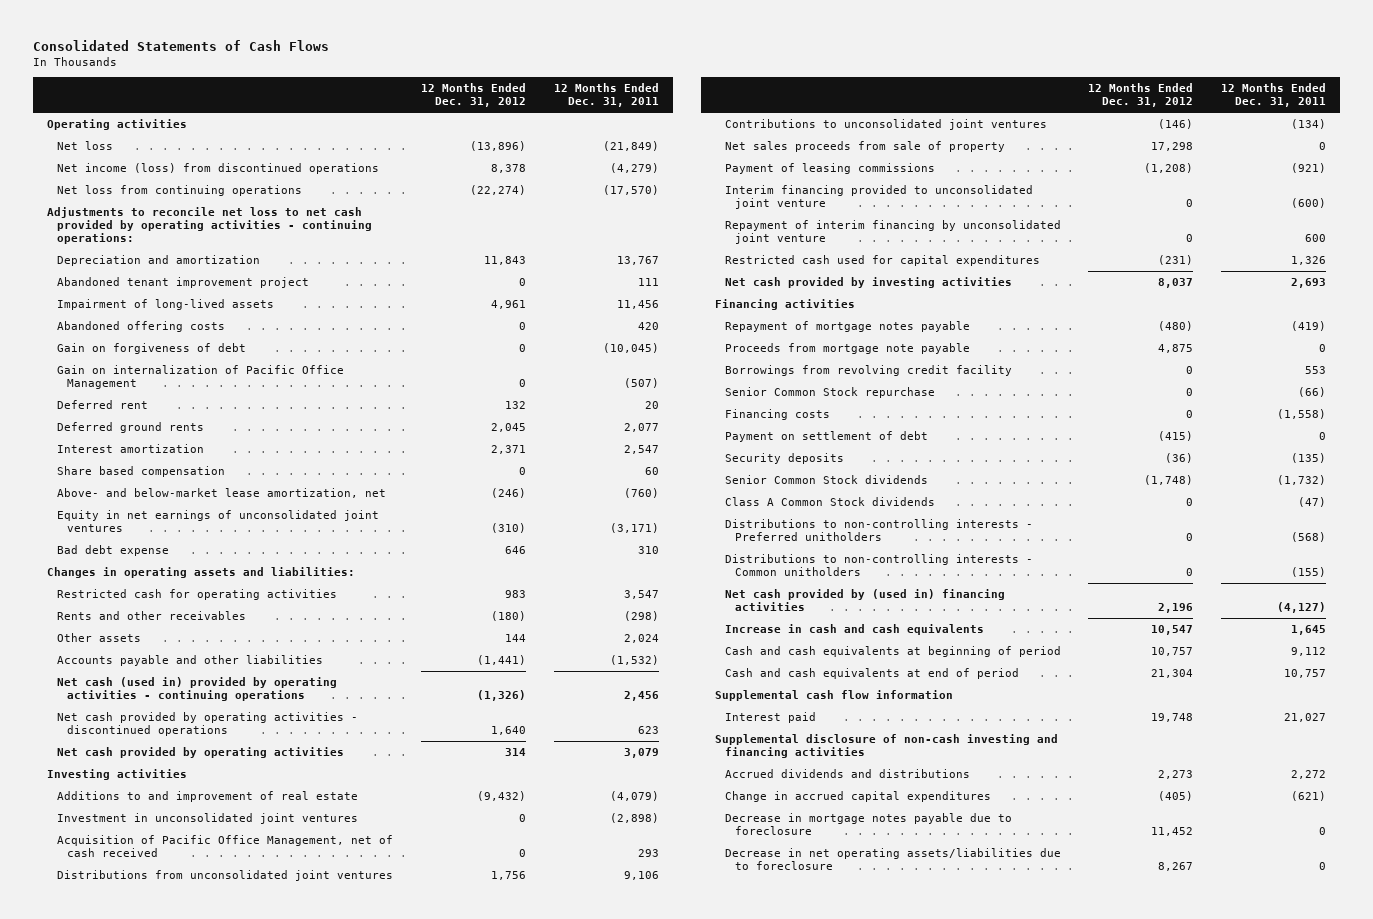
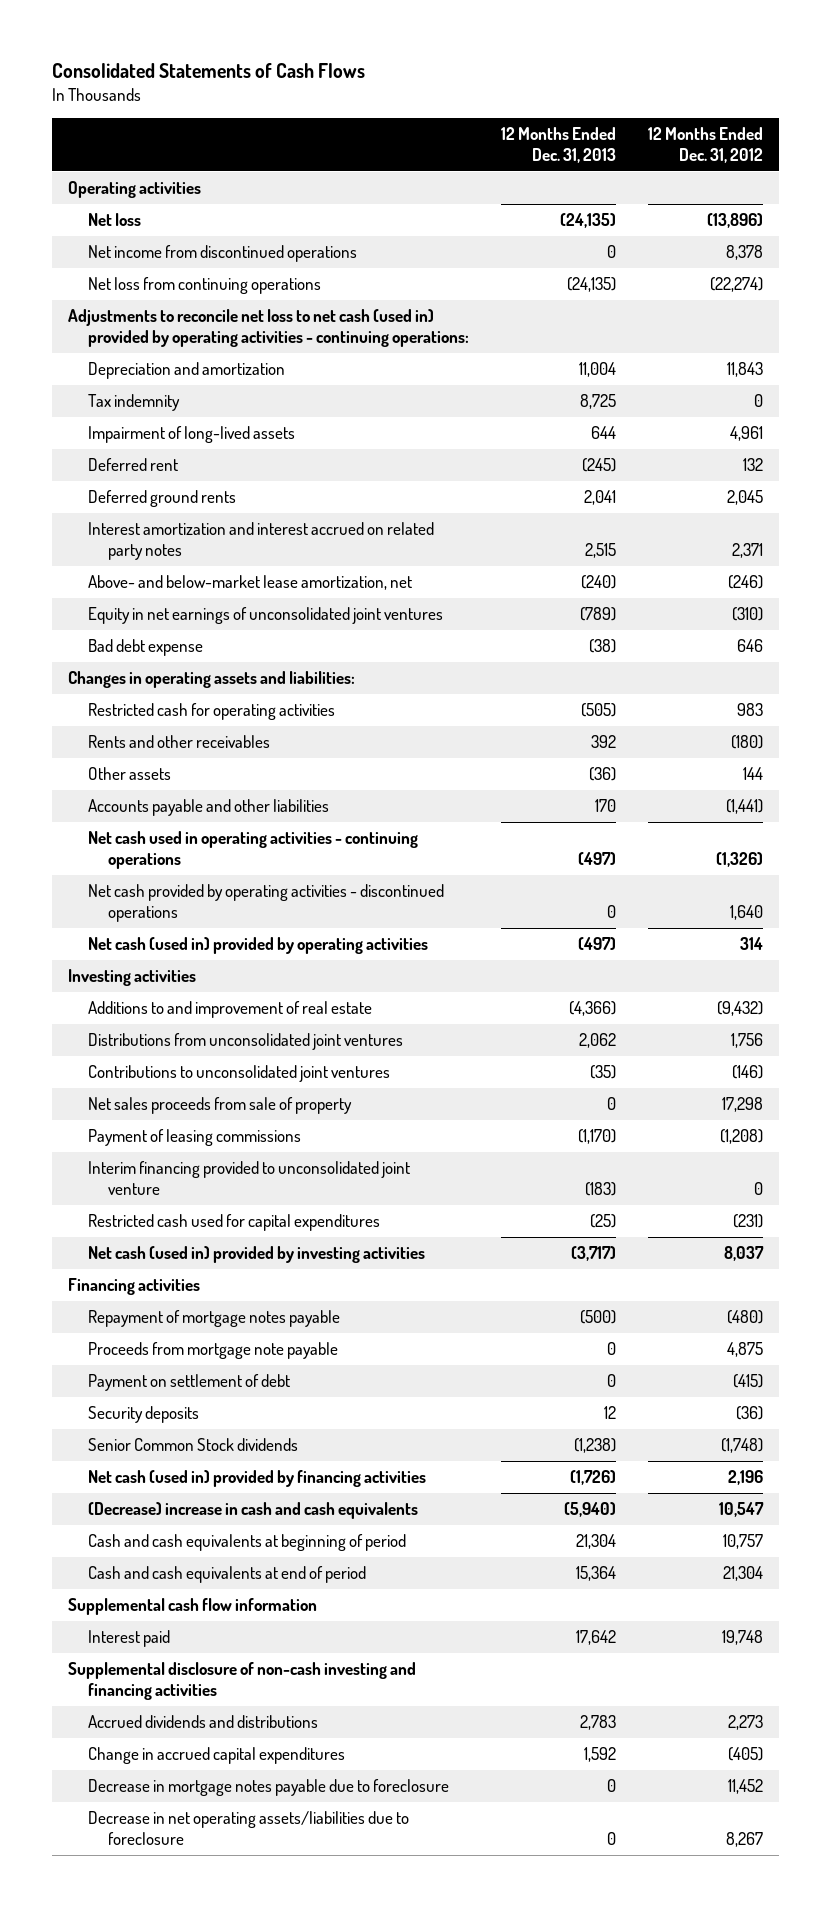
[553,83,659,108] 12 Months Ended Dec. 31, 2011 -> none
none -> [500,127,616,163] 12 Months Ended Dec. 31, 2013
[57,163,380,175] Net income (loss) from discontinued operations -> [87,245,357,263] Net income from discontinued operations
[46,207,373,245] Adjustments to reconcile net loss to net cash provided by operating activities - continuing operations: -> [67,309,469,347] Adjustments to reconcile net loss to net cash (used in) provided by operating activities - continuing operations:
[57,277,310,289] Abandoned tenant improvement project -> none
none -> [87,394,180,412] Tax indemnity
[57,321,226,333] Abandoned offering costs -> none
[57,343,247,355] Gain on forgiveness of debt -> none
[57,365,345,390] Gain on internalization of Pacific Office Management -> none
[57,466,226,478] Share based compensation -> none
[57,444,205,454] Interest amortization -> [87,522,434,560] Interest amortization and interest accrued on related party notes
[57,677,338,702] Net cash (used in) provided by operating activities - continuing operations -> [87,831,418,869] Net cash used in operating activities - continuing operations
[57,747,345,759] Net cash provided by operating activities -> [87,937,428,955] Net cash (used in) provided by operating activities
[57,813,359,825] Investment in unconsolidated joint ventures -> none
[57,835,394,858] Acquisition of Pacific Office Management, net of cash received -> none
[724,220,1061,245] Repayment of interim financing by unconsolidated joint venture -> none
[724,277,1012,289] Net cash provided by investing activities -> [87,1246,425,1264] Net cash (used in) provided by investing activities
[724,365,1012,377] Borrowings from revolving credit facility -> none
[724,387,935,399] Senior Common Stock repurchase -> none
[724,409,830,421] Financing costs -> none
[724,497,935,507] Class A Common Stock dividends -> none
[724,519,1033,542] Distributions to non-controlling interests - Preferred unitholders -> none
[724,554,1033,577] Distributions to non-controlling interests - Common unitholders -> none
[724,589,1005,612] Net cash provided by (used in) financing activities -> [87,1470,426,1488] Net cash (used in) provided by financing activities
[724,624,984,636] Increase in cash and cash equivalents -> [87,1502,418,1520] (Decrease) increase in cash and cash equivalents

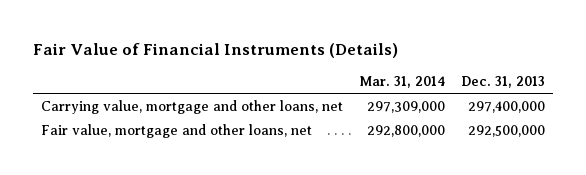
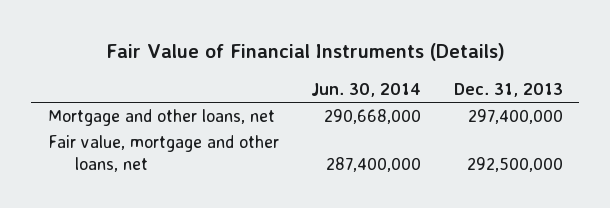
[359,76,446,89] Mar. 31, 2014 -> none
none -> [311,82,422,97] Jun. 30, 2014
[41,99,344,114] Carrying value, mortgage and other loans, net -> [47,109,275,127] Mortgage and other loans, net

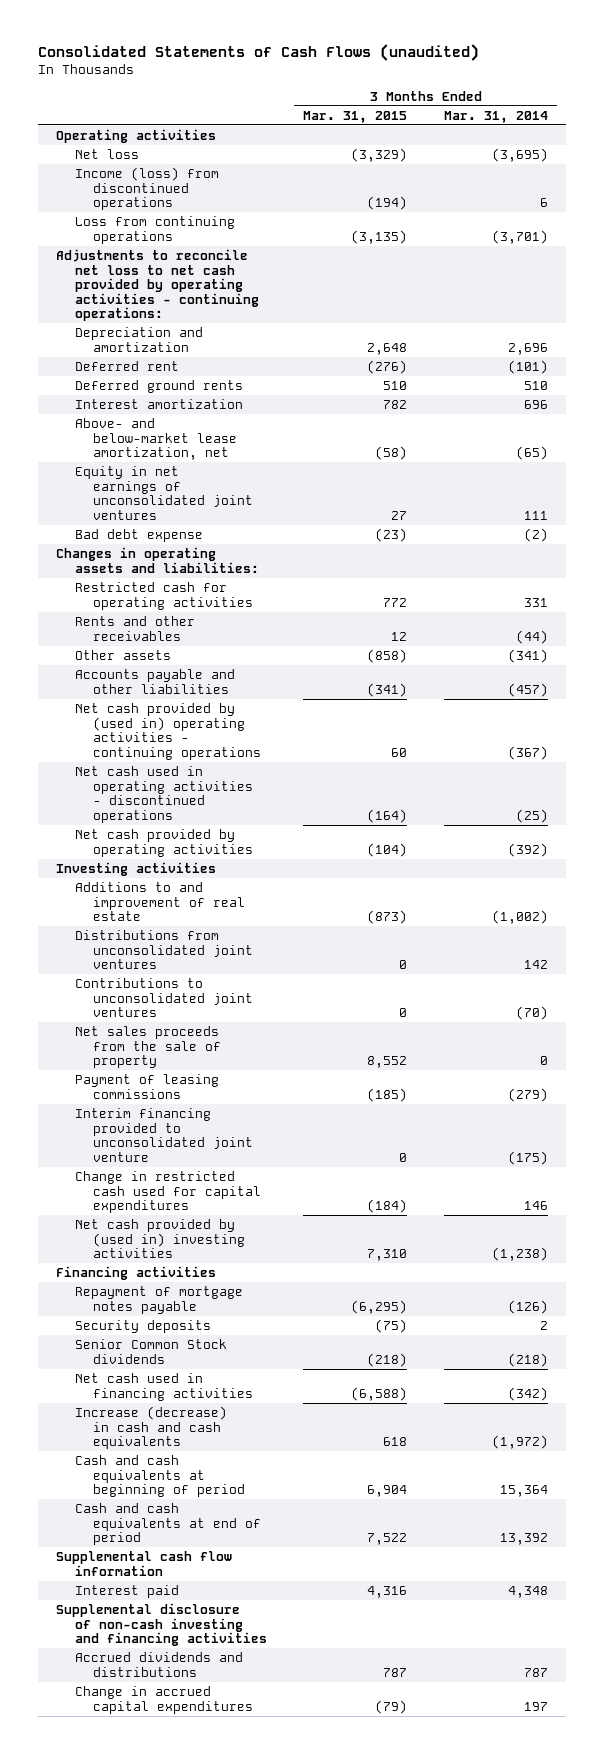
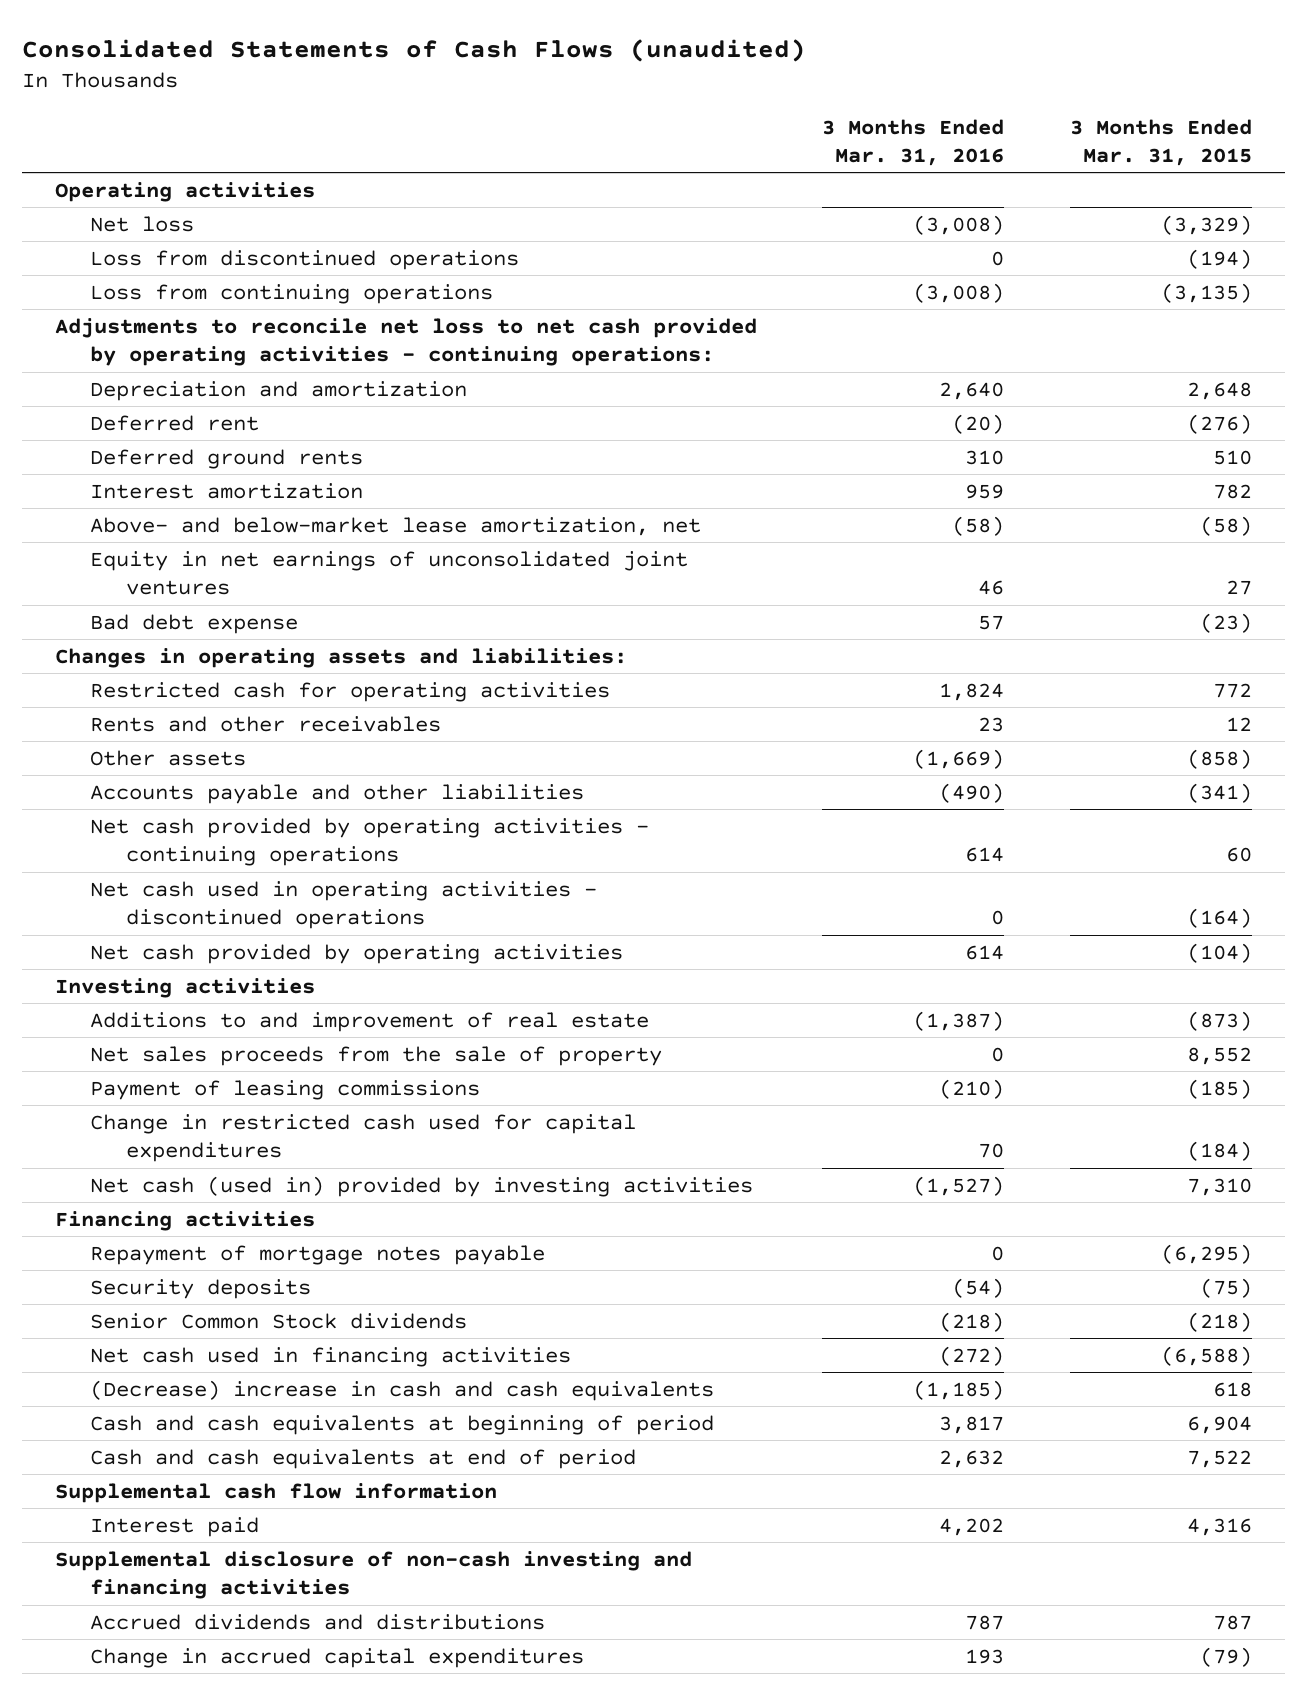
[444,110,549,123] Mar. 31, 2014 -> none
none -> [822,118,1005,167] 3 Months Ended Mar. 31, 2016
[74,166,219,211] Income (loss) from discontinued operations -> [90,249,520,270] Loss from discontinued operations
[74,702,262,760] Net cash provided by (used in) operating activities - continuing operations -> [90,817,650,867] Net cash provided by operating activities - continuing operations
[74,929,254,970] Distributions from unconsolidated joint ventures -> none
[74,977,254,1018] Contributions to unconsolidated joint ventures -> none
[74,1107,254,1162] Interim financing provided to unconsolidated joint venture -> none
[74,1218,246,1259] Net cash provided by (used in) investing activities -> [90,1175,754,1197] Net cash (used in) provided by investing activities
[74,1405,227,1450] Increase (decrease) in cash and cash equivalents -> [90,1379,715,1401] (Decrease) increase in cash and cash equivalents

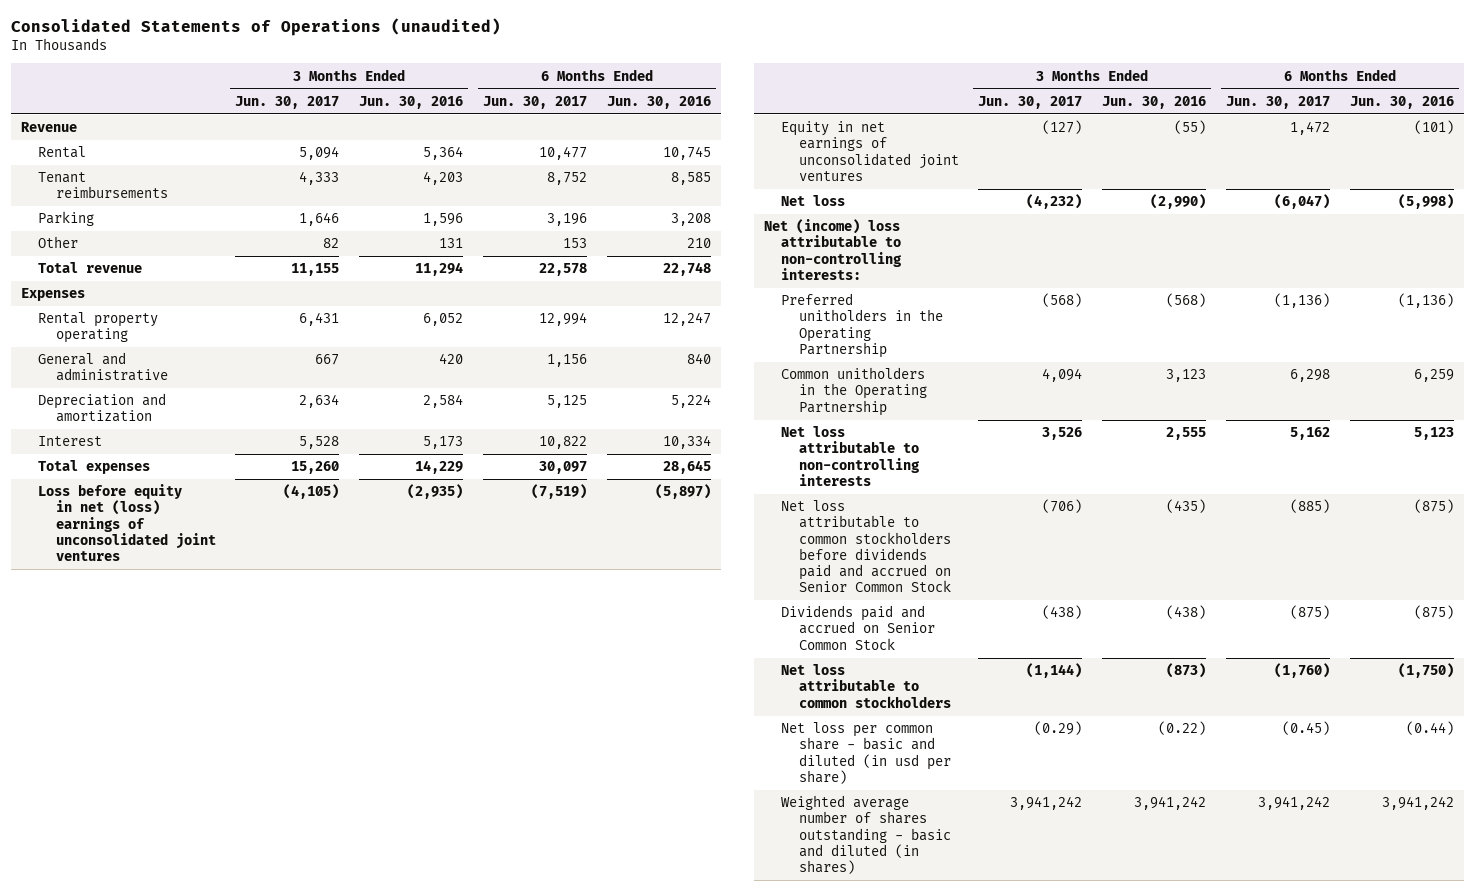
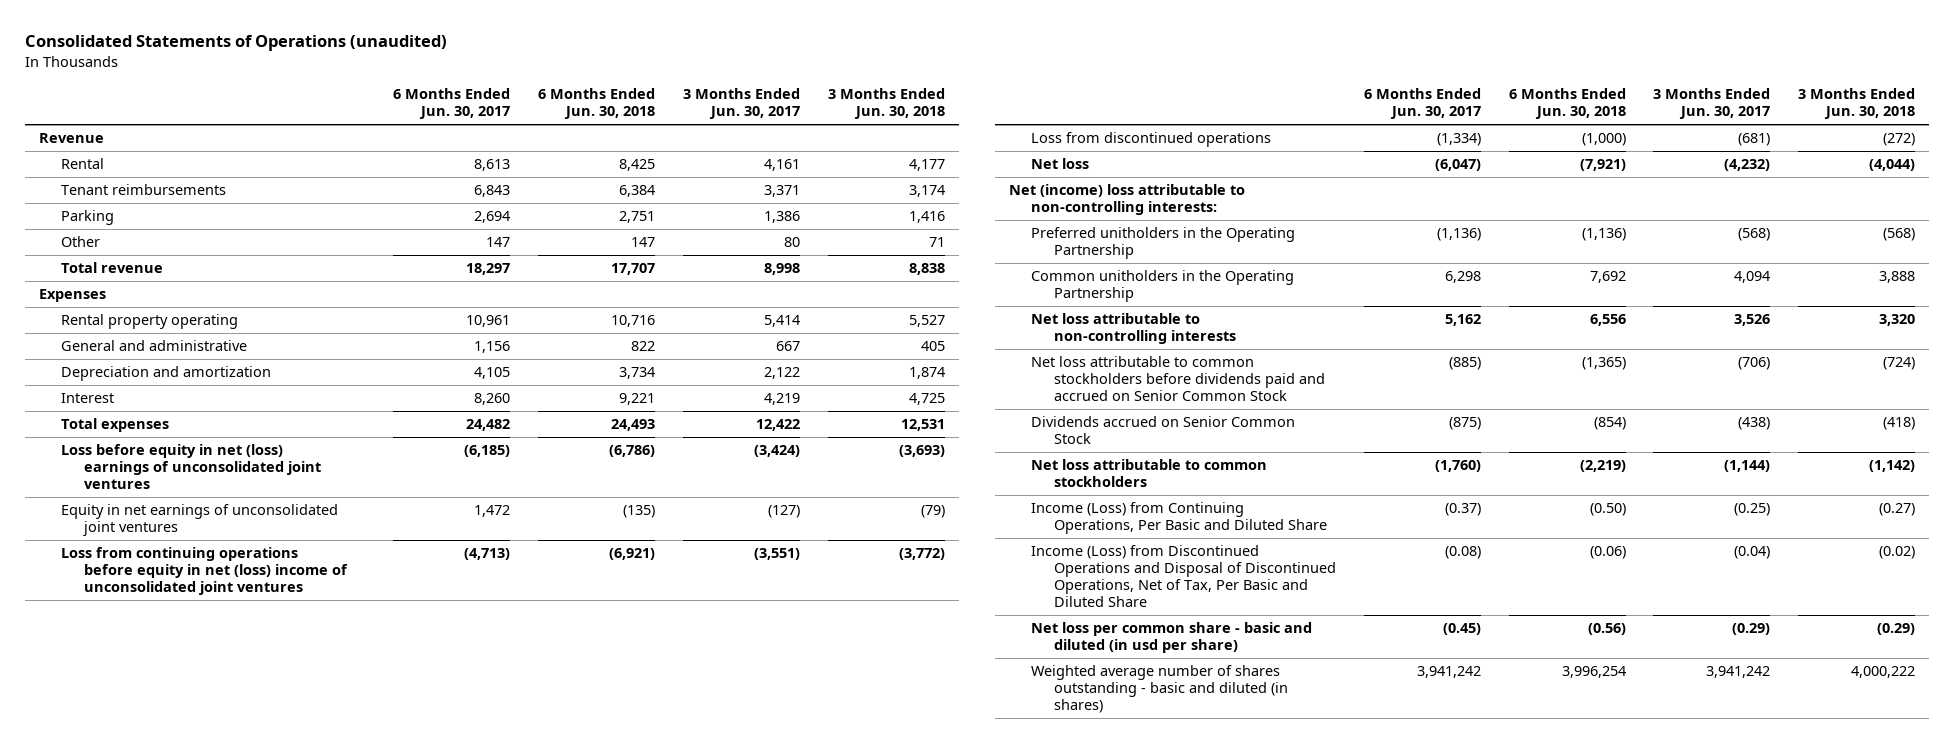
[359,95,464,109] Jun. 30, 2016 -> none
[606,95,711,109] Jun. 30, 2016 -> none
none -> [538,88,656,120] 6 Months Ended Jun. 30, 2018
none -> [827,88,945,120] 3 Months Ended Jun. 30, 2018
[299,146,340,161] 5,094 -> [763,159,800,172] 4,161
[538,146,587,161] 10,477 -> [474,159,511,172] 8,613
[299,171,340,186] 4,333 -> [763,185,800,198] 3,371
[546,172,587,186] 8,752 -> [474,185,511,198] 6,843
[299,212,340,227] 1,646 -> [763,211,800,224] 1,386
[546,213,587,227] 3,196 -> [474,211,511,224] 2,694
[323,238,340,249] 82 -> [783,237,800,248] 80
[562,238,587,249] 153 -> [486,237,511,248] 147
[291,263,340,277] 11,155 -> [763,263,800,276] 8,998
[538,263,587,277] 22,578 -> [466,263,511,276] 18,297
[299,312,340,327] 6,431 -> [763,315,800,328] 5,414
[538,312,587,327] 12,994 -> [466,315,511,328] 10,961
[299,394,340,409] 2,634 -> [763,367,800,380] 2,122
[546,395,587,409] 5,125 -> [474,367,511,380] 4,105
[299,436,340,450] 5,528 -> [763,393,800,406] 4,219
[538,436,587,450] 10,822 -> [474,393,511,406] 8,260
[291,461,340,475] 15,260 -> [755,419,800,432] 12,422
[538,461,587,475] 30,097 -> [466,419,511,432] 24,482
[283,484,340,500] (4,105) -> [753,445,800,458] (3,424)
[530,484,587,500] (7,519) -> [464,445,511,458] (6,185)
none -> [61,547,348,596] Loss from continuing operations before equity in net (loss) income of unconsolidated joint ventures
none -> [1031,132,1272,148] Loss from discontinued operations
[781,605,935,650] Dividends paid and accrued on Senior Common Stock -> [1031,416,1296,445] Dividends accrued on Senior Common Stock
none -> [1031,502,1327,535] Income (Loss) from Continuing Operations, Per Basic and Diluted Share
none -> [1031,545,1336,607] Income (Loss) from Discontinued Operations and Disposal of Discontinued Operations, Net of Tax, Per Basic and Diluted Share

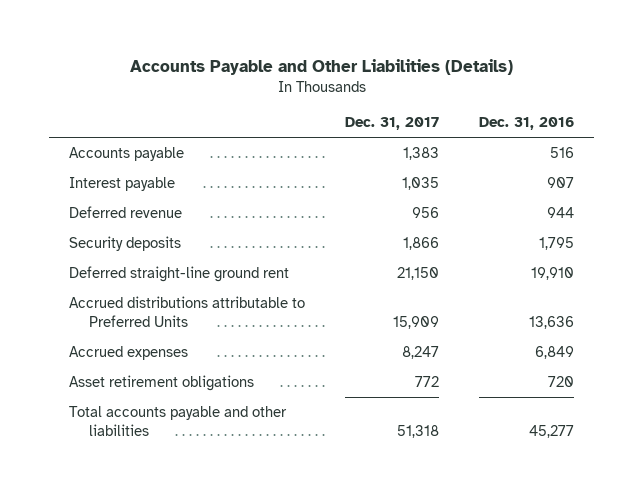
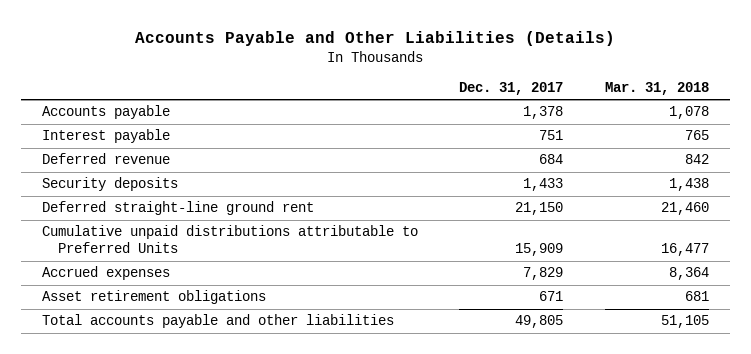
[479,117,575,131] Dec. 31, 2016 -> none
none -> [604,81,709,95] Mar. 31, 2018
[403,147,440,161] 1,383 -> [523,106,564,120] 1,378
[402,177,440,191] 1,035 -> [539,130,564,141] 751
[412,207,440,219] 956 -> [539,154,564,165] 684
[403,237,440,251] 1,866 -> [523,178,564,192] 1,433
[68,296,305,327] Accrued distributions attributable to Preferred Units -> [41,225,418,254] Cumulative unpaid distributions attributable to Preferred Units
[402,346,440,360] 8,247 -> [523,267,564,281] 7,829
[415,376,440,388] 772 -> [539,291,564,302] 671
[397,424,440,438] 51,318 -> [515,315,564,329] 49,805

